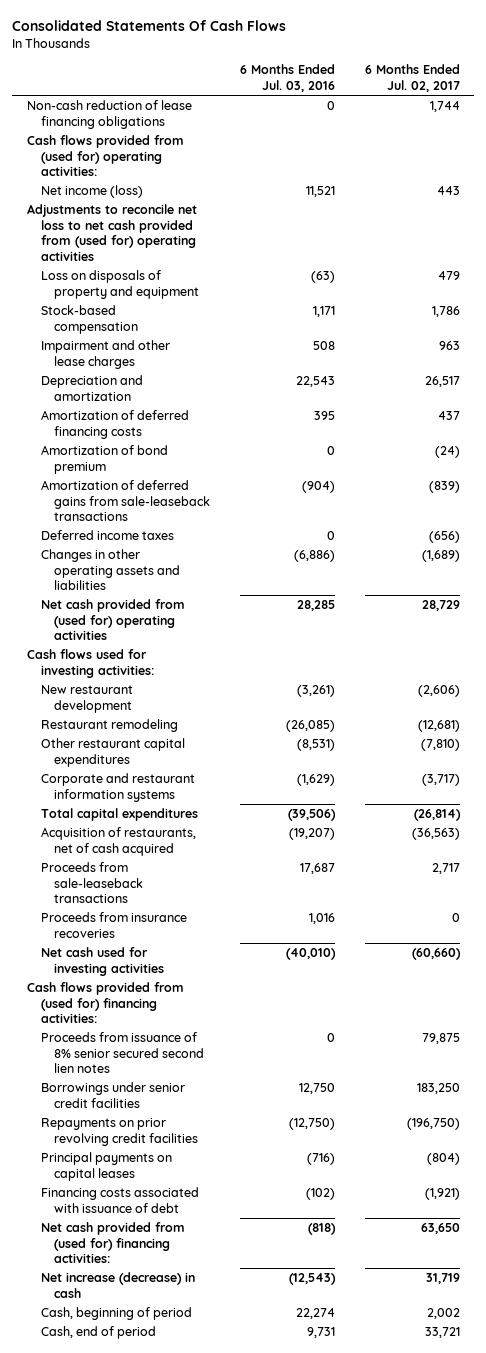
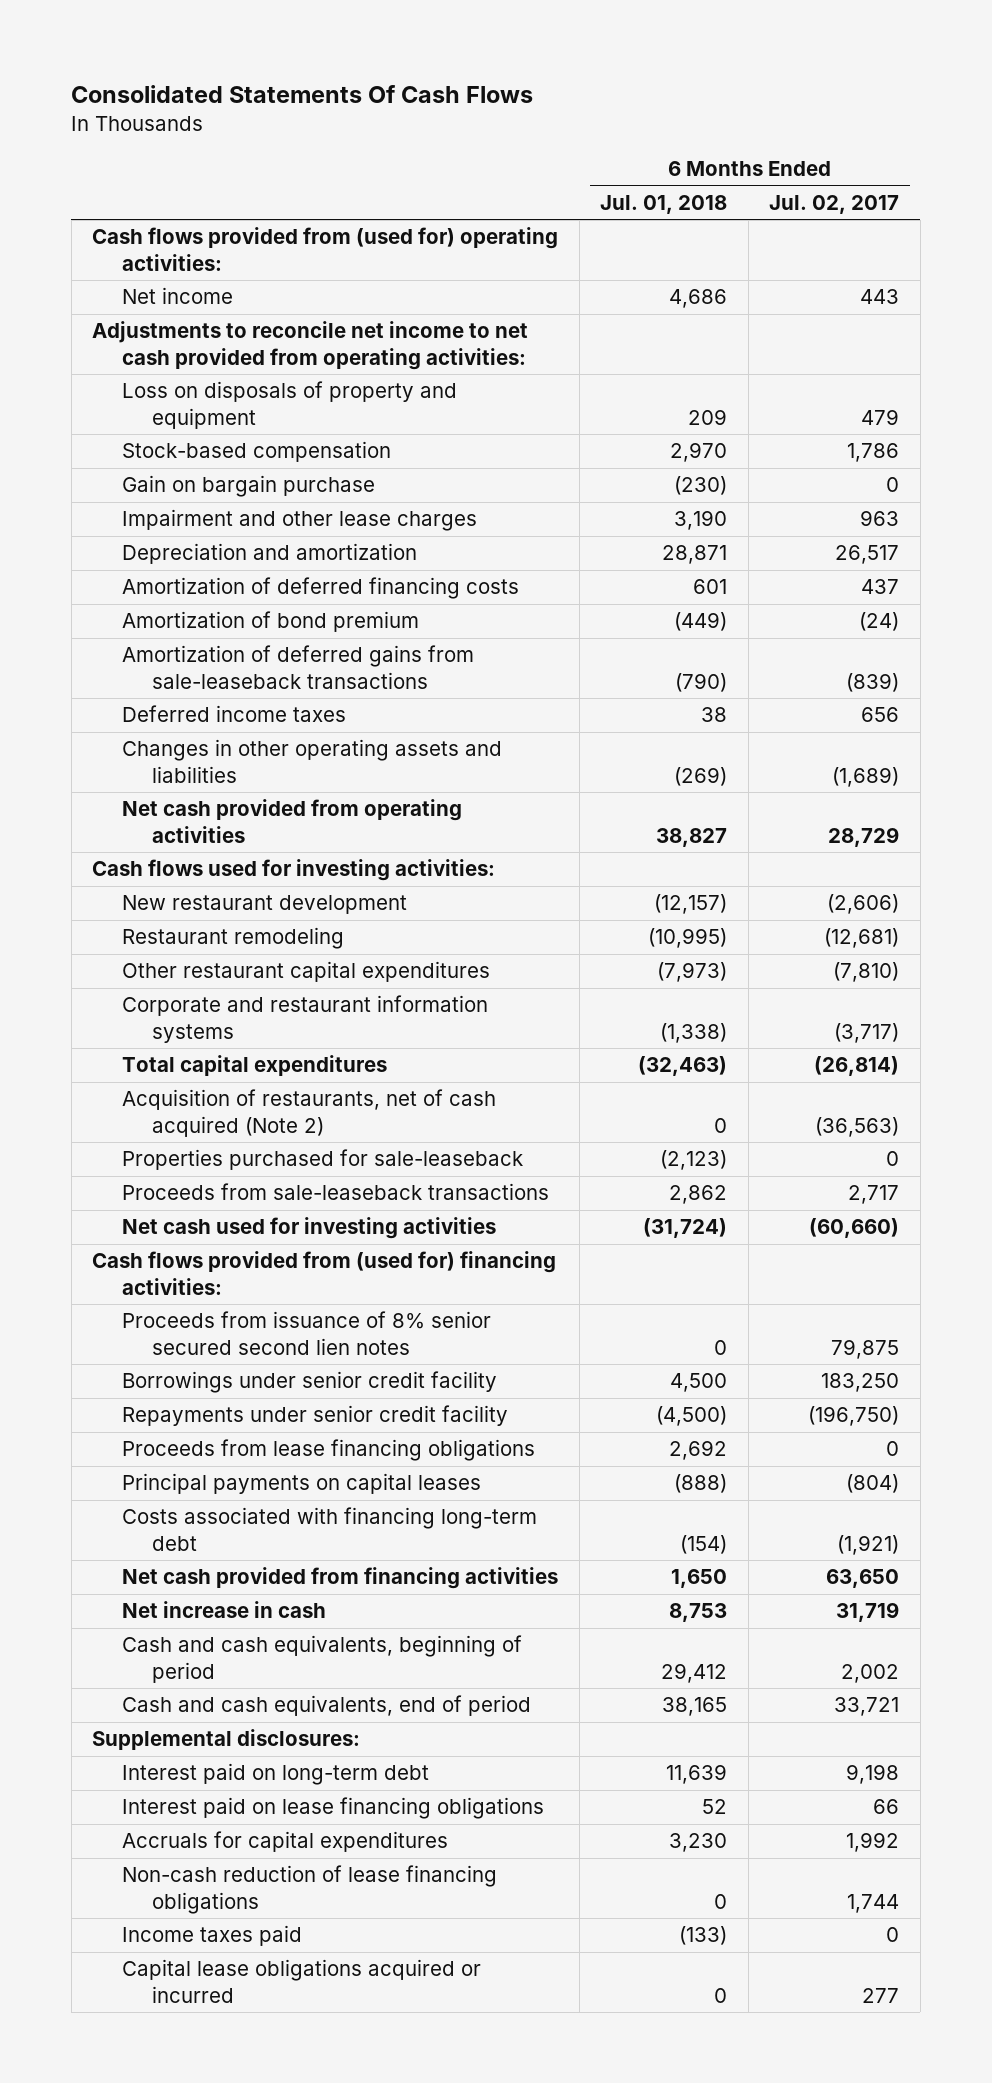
[239,64,335,93] 6 Months Ended Jul. 03, 2016 -> none
none -> [600,194,728,214] Jul. 01, 2018
[40,184,143,198] Net income (loss) -> [122,287,234,305] Net income
[26,203,197,261] Adjustments to reconcile net loss to net cash provided from (used for) operating activities -> [92,321,529,370] Adjustments to reconcile net income to net cash provided from operating activities:
none -> [122,475,376,498] Gain on bargain purchase
[428,530,460,543] (656) -> [861,707,900,723] 656
[40,598,185,641] Net cash provided from (used for) operating activities -> [122,799,463,843] Net cash provided from operating activities
[40,826,196,856] Acquisition of restaurants, net of cash acquired -> [122,1089,497,1137] Acquisition of restaurants, net of cash acquired (Note 2)
none -> [122,1149,524,1171] Properties purchased for sale-leaseback
[40,911,187,938] Proceeds from insurance recoveries -> none
[40,1081,185,1108] Borrowings under senior credit facilities -> [122,1371,498,1394] Borrowings under senior credit facility
[40,1117,199,1146] Repayments on prior revolving credit facilities -> [122,1405,509,1427] Repayments under senior credit facility
none -> [122,1439,536,1462] Proceeds from lease financing obligations
[40,1186,199,1213] Financing costs associated with issuance of debt -> [122,1507,538,1551] Costs associated with financing long-term debt
[40,1221,185,1264] Net cash provided from (used for) financing activities: -> [122,1567,559,1590] Net cash provided from financing activities
[40,1271,195,1298] Net increase (decrease) in cash -> [122,1601,327,1619] Net increase in cash
[40,1306,192,1320] Cash, beginning of period -> [122,1635,523,1683] Cash and cash equivalents, beginning of period
[40,1325,156,1339] Cash, end of period -> [122,1695,532,1717] Cash and cash equivalents, end of period
none -> [92,1729,361,1751] Supplemental disclosures:
none -> [122,1763,430,1786] Interest paid on long-term debt
none -> [122,1797,545,1820] Interest paid on lease financing obligations
none -> [122,1831,449,1853] Accruals for capital expenditures
[26,99,192,129] Non-cash reduction of lease financing obligations -> [122,1865,498,1914] Non-cash reduction of lease financing obligations
none -> [122,1925,303,1947] Income taxes paid
none -> [122,1959,482,2003] Capital lease obligations acquired or incurred

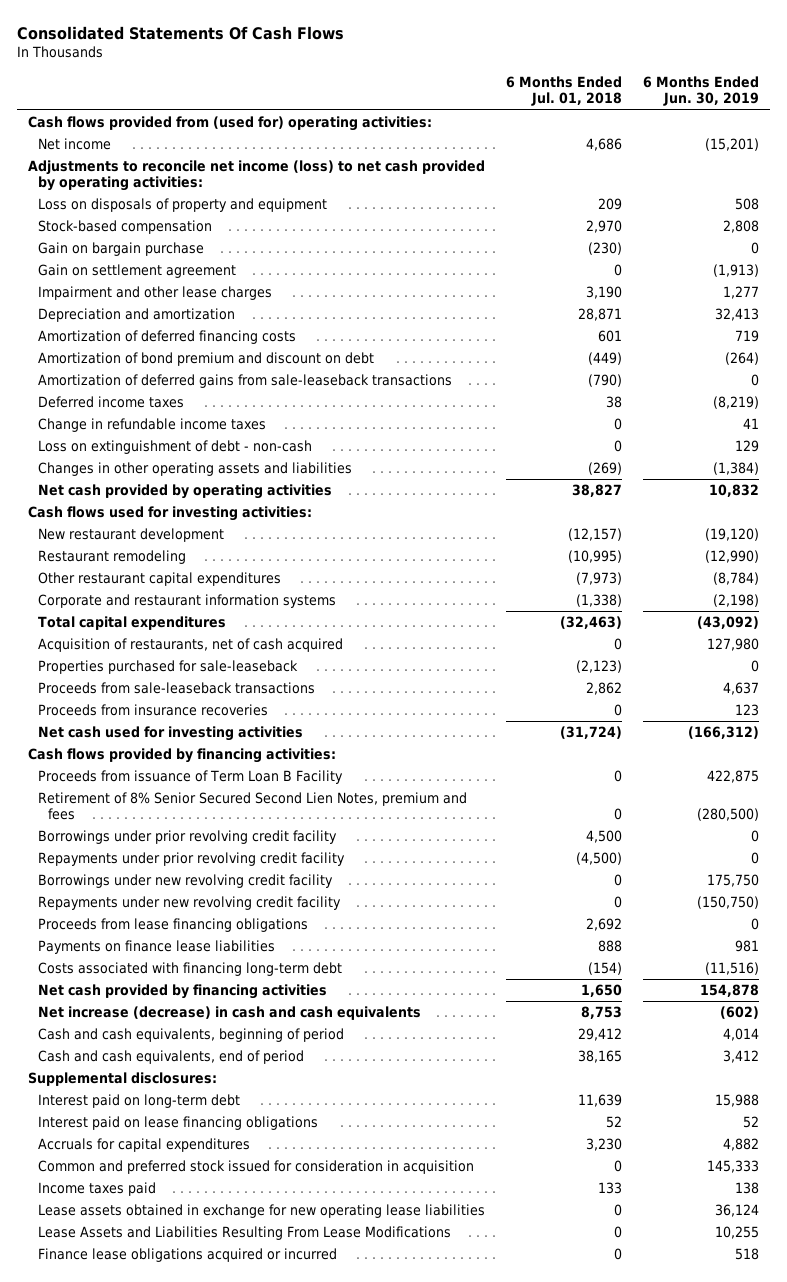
[769,194,900,214] Jul. 02, 2017 -> none
none -> [643,76,760,107] 6 Months Ended Jun. 30, 2019
[92,321,529,370] Adjustments to reconcile net income to net cash provided from operating activities: -> [27,160,485,192] Adjustments to reconcile net income (loss) to net cash provided by operating activities:
none -> [38,264,237,279] Gain on settlement agreement
[122,611,420,633] Amortization of bond premium -> [38,352,375,367] Amortization of bond premium and discount on debt
none -> [38,418,267,433] Change in refundable income taxes
none -> [38,440,313,455] Loss on extinguishment of debt - non-cash
[122,799,463,843] Net cash provided from operating activities -> [38,484,333,500] Net cash provided by operating activities
[122,1089,497,1137] Acquisition of restaurants, net of cash acquired (Note 2) -> [38,638,344,653] Acquisition of restaurants, net of cash acquired
none -> [38,704,269,717] Proceeds from insurance recoveries
[92,1251,557,1295] Cash flows provided from (used for) financing activities: -> [27,748,336,764] Cash flows provided by financing activities:
[122,1311,492,1355] Proceeds from issuance of 8% senior secured second lien notes -> [38,770,344,785] Proceeds from issuance of Term Loan B Facility
none -> [38,792,468,821] Retirement of 8% Senior Secured Second Lien Notes, premium and fees
none -> [38,830,338,845] Borrowings under prior revolving credit facility
none -> [38,852,346,867] Repayments under prior revolving credit facility
[122,1371,498,1394] Borrowings under senior credit facility -> [38,874,334,889] Borrowings under new revolving credit facility
[670,1373,728,1393] 4,500 -> [614,874,623,887] 0
[122,1405,509,1427] Repayments under senior credit facility -> [38,896,342,911] Repayments under new revolving credit facility
[656,1406,728,1427] (4,500) -> [614,896,623,909] 0
[122,1473,482,1495] Principal payments on capital leases -> none
none -> [38,940,276,955] Payments on finance lease liabilities
[122,1567,559,1590] Net cash provided from financing activities -> [38,984,328,1000] Net cash provided by financing activities
[122,1601,327,1619] Net increase in cash -> [38,1006,422,1021] Net increase (decrease) in cash and cash equivalents
[122,1865,498,1914] Non-cash reduction of lease financing obligations -> none
none -> [38,1160,475,1175] Common and preferred stock issued for consideration in acquisition
[679,1926,728,1946] (133) -> [598,1182,623,1195] 133
none -> [38,1204,486,1219] Lease assets obtained in exchange for new operating lease liabilities
none -> [38,1226,452,1241] Lease Assets and Liabilities Resulting From Lease Modifications
[122,1959,482,2003] Capital lease obligations acquired or incurred -> [38,1248,338,1263] Finance lease obligations acquired or incurred

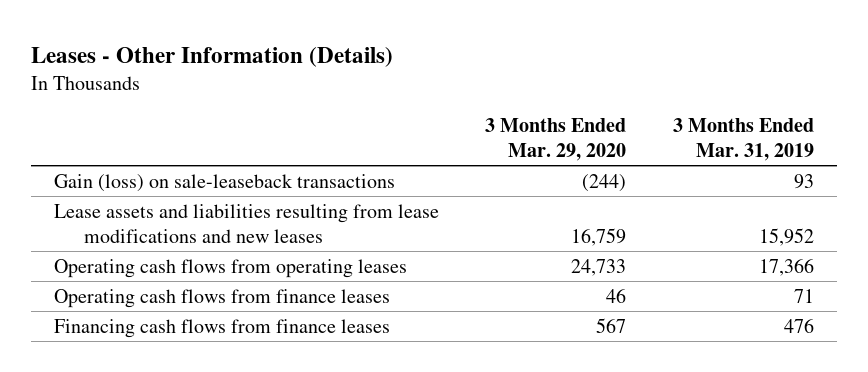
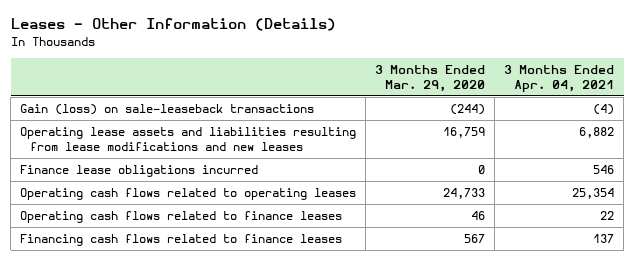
[672,117,814,161] 3 Months Ended Mar. 31, 2019 -> none
none -> [504,64,615,92] 3 Months Ended Apr. 04, 2021
[54,203,440,243] Lease assets and liabilities resulting from lease modifications and new leases -> [20,127,357,152] Operating lease assets and liabilities resulting from lease modifications and new leases
none -> [20,165,259,178] Finance lease obligations incurred
[54,258,408,278] Operating cash flows from operating leases -> [20,188,357,201] Operating cash flows related to operating leases
[54,288,391,308] Operating cash flows from finance leases -> [20,211,343,224] Operating cash flows related to finance leases
[54,318,391,338] Financing cash flows from finance leases -> [20,234,343,247] Financing cash flows related to finance leases

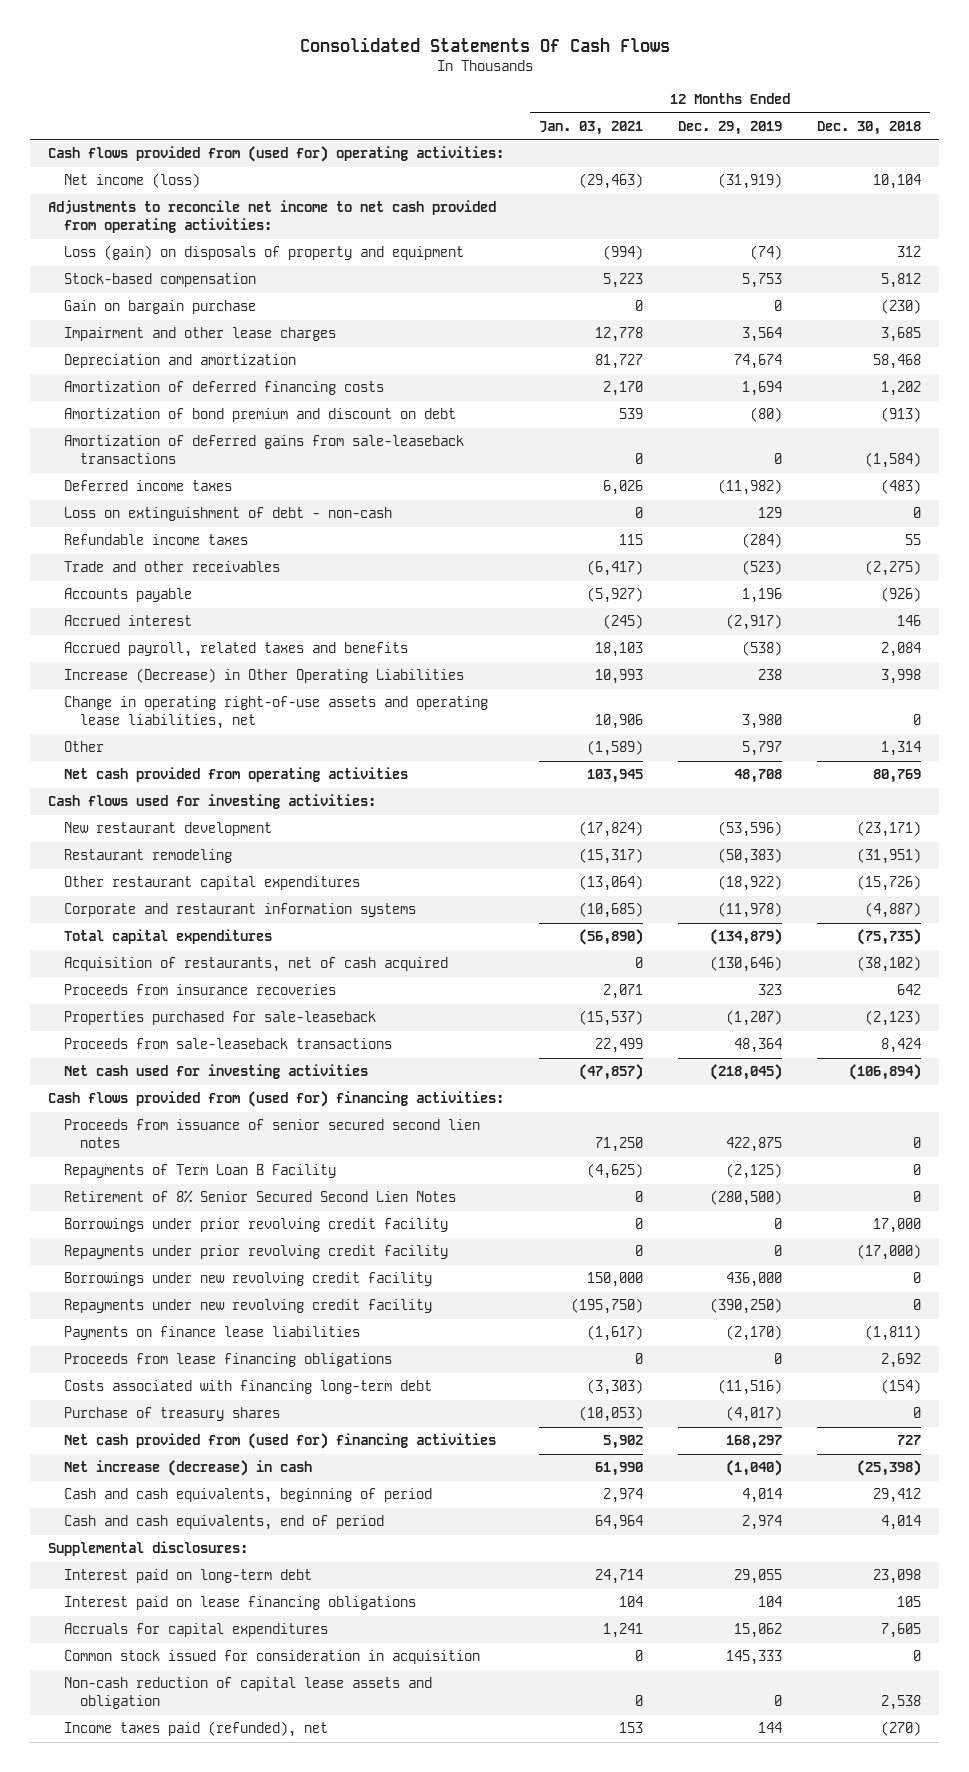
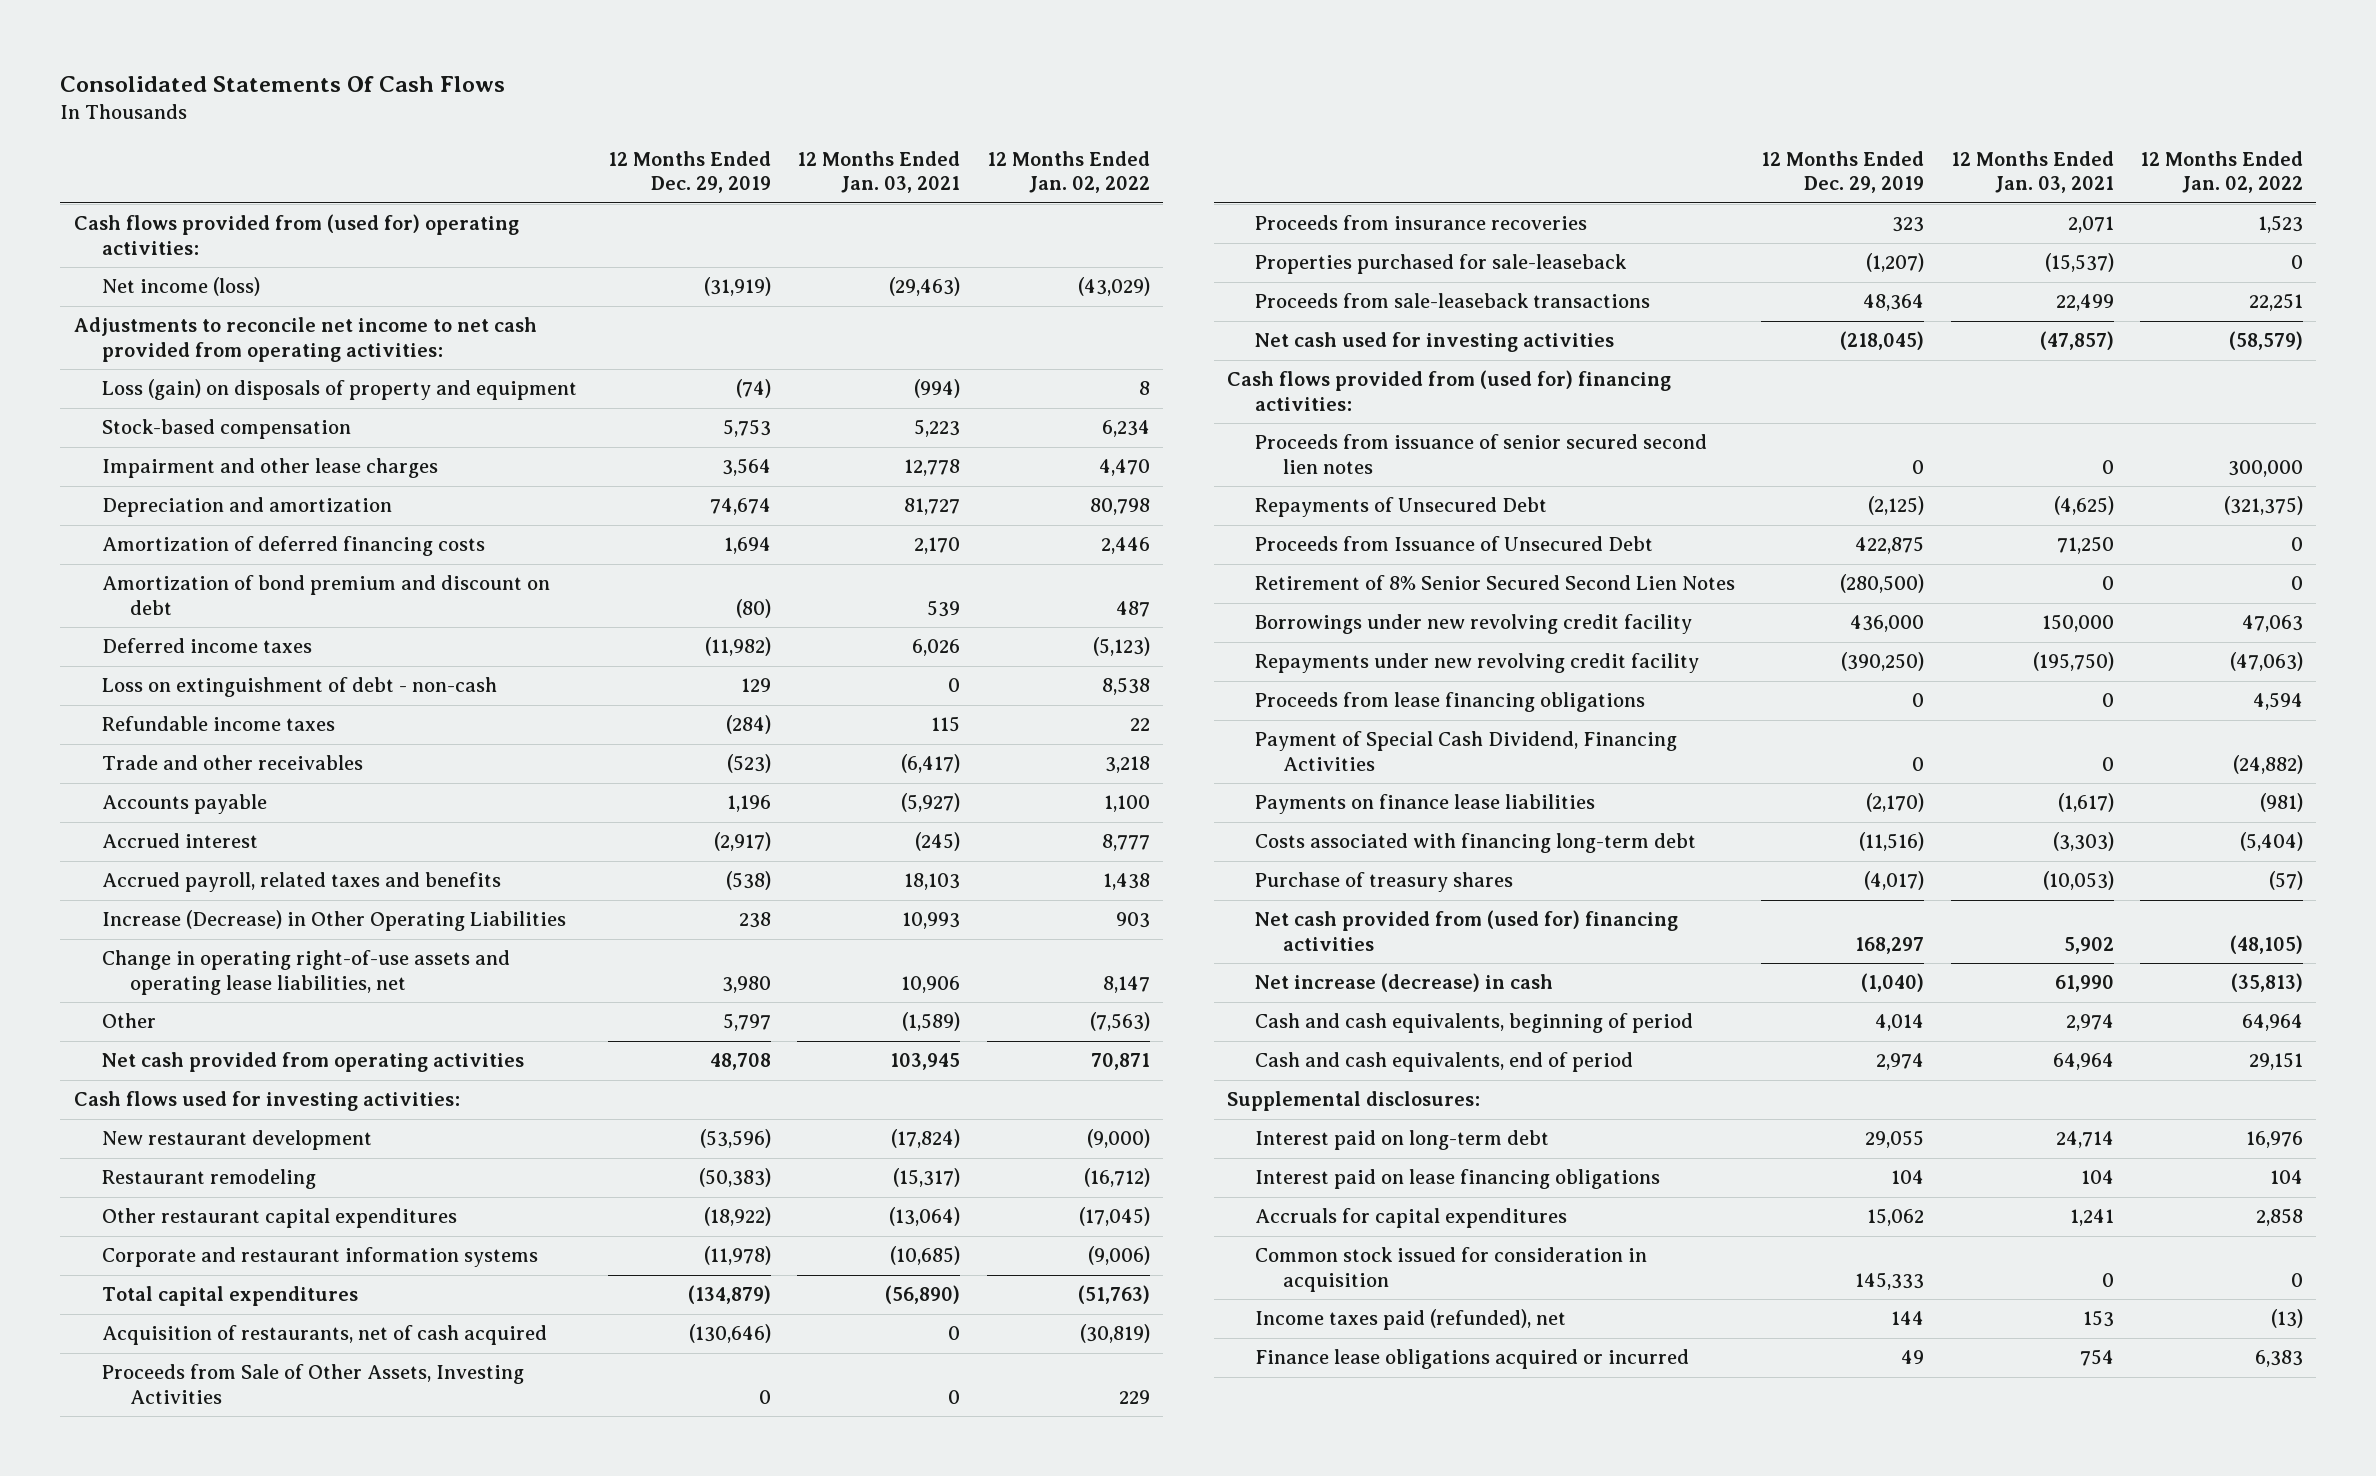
[817,120,922,135] Dec. 30, 2018 -> none
none -> [986,150,1150,194] 12 Months Ended Jan. 02, 2022
[63,300,256,315] Gain on bargain purchase -> none
[63,435,464,465] Amortization of deferred gains from sale-leaseback transactions -> none
none -> [101,1364,524,1404] Proceeds from Sale of Other Assets, Investing Activities
[594,1137,643,1153] 71,250 -> [2101,459,2114,474] 0
[726,1137,783,1153] 422,875 -> [1912,459,1925,474] 0
[63,1164,336,1179] Repayments of Term Loan B Facility -> [1255,497,1548,518] Repayments of Unsecured Debt
none -> [1255,536,1654,552] Proceeds from Issuance of Unsecured Debt
[63,1218,448,1233] Borrowings under prior revolving credit facility -> none
[63,1245,448,1260] Repayments under prior revolving credit facility -> none
none -> [1255,731,1678,771] Payment of Special Cash Dividend, Financing Activities
[63,1326,360,1341] Payments on finance lease liabilities -> [1255,794,1596,815] Payments on finance lease liabilities
[63,1677,432,1710] Non-cash reduction of capital lease assets and obligation -> none
none -> [1255,1349,1690,1370] Finance lease obligations acquired or incurred

